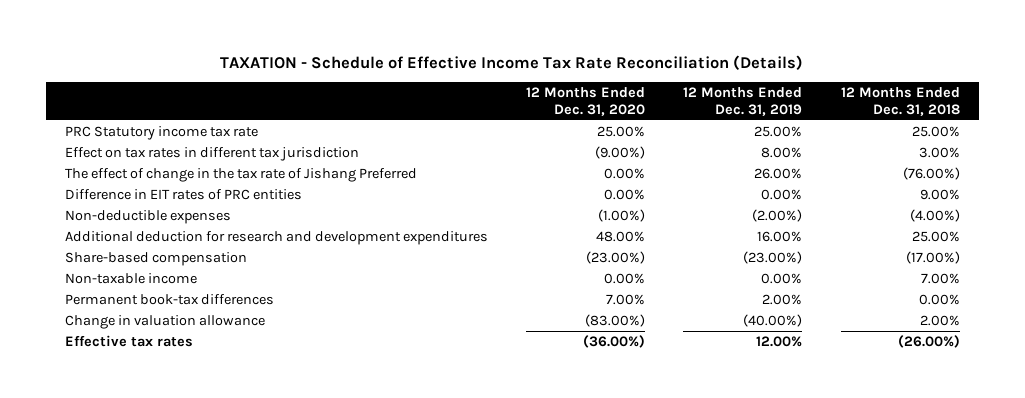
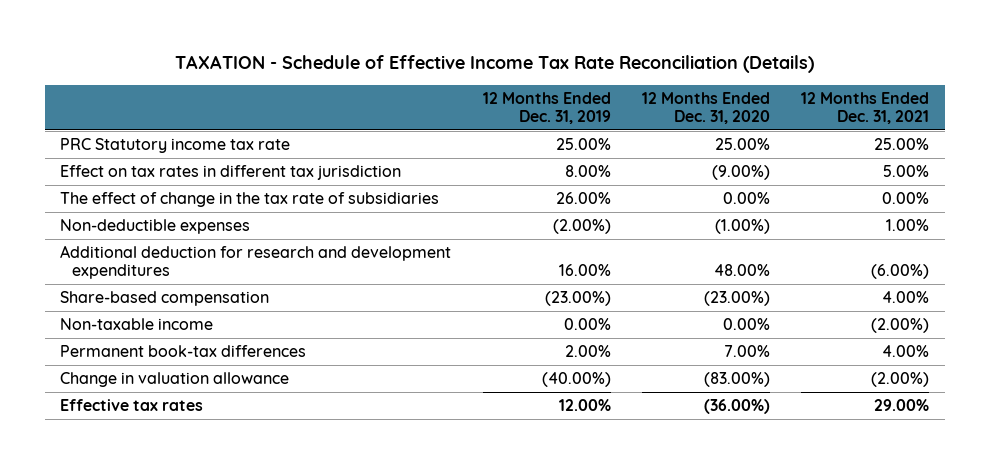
[840,87,960,117] 12 Months Ended Dec. 31, 2018 -> none
none -> [801,91,930,125] 12 Months Ended Dec. 31, 2021
[65,188,303,200] Difference in EIT rates of PRC entities -> none
[65,167,418,182] The effect of change in the tax rate of Jishang Preferred -> [60,192,440,208] The effect of change in the tax rate of subsidiaries

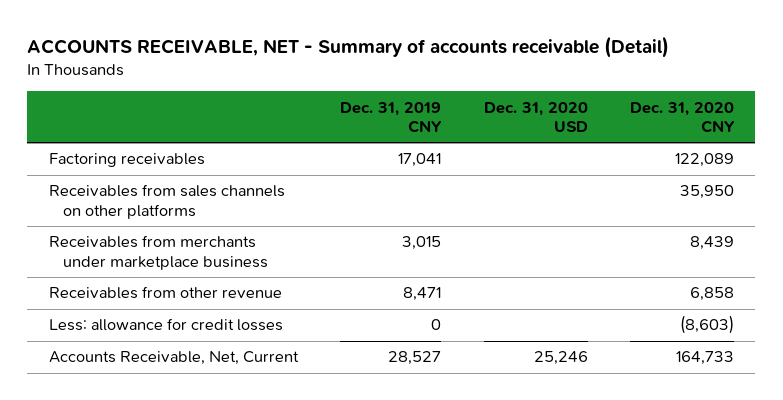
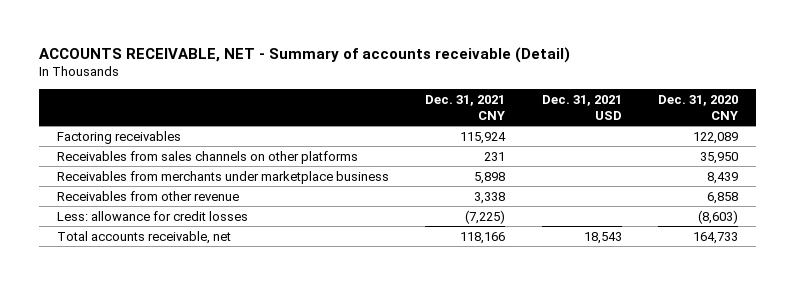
[340,101,443,134] Dec. 31, 2019 CNY -> none
[483,101,588,133] Dec. 31, 2020 USD -> none
none -> [425,94,506,120] Dec. 31, 2021 CNY
none -> [541,94,622,120] Dec. 31, 2021 USD
[48,351,299,366] Accounts Receivable, Net, Current -> [57,230,232,244] Total accounts receivable, net

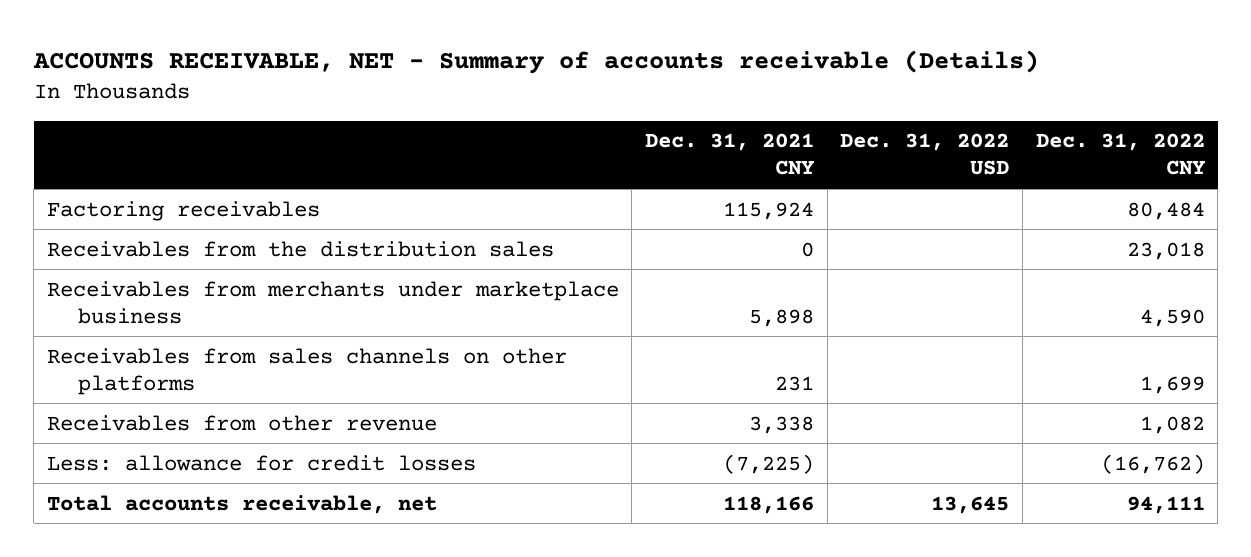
[38,46,570,63] ACCOUNTS RECEIVABLE, NET - Summary of accounts receivable (Detail) -> [32,50,1039,75] ACCOUNTS RECEIVABLE, NET - Summary of accounts receivable (Details)
[541,94,622,120] Dec. 31, 2021 USD -> none
[658,94,739,120] Dec. 31, 2020 CNY -> none
none -> [840,133,1010,176] Dec. 31, 2022 USD
none -> [1035,133,1206,176] Dec. 31, 2022 CNY
none -> [46,240,554,257] Receivables from the distribution sales
[57,150,359,164] Receivables from sales channels on other platforms -> [46,347,567,395] Receivables from sales channels on other platforms

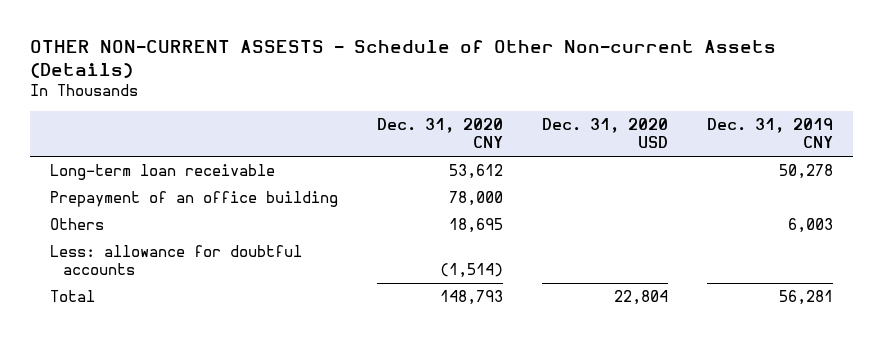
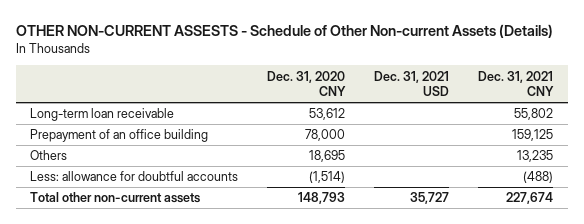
[542,118,669,149] Dec. 31, 2020 USD -> none
[707,118,834,149] Dec. 31, 2019 CNY -> none
none -> [374,70,450,97] Dec. 31, 2021 USD
none -> [478,70,555,97] Dec. 31, 2021 CNY
[49,290,95,303] Total -> [30,192,201,204] Total other non-current assets

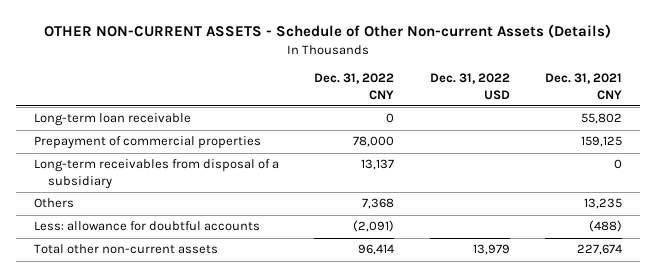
[15,23,553,38] OTHER NON-CURRENT ASSESTS - Schedule of Other Non-current Assets (Details) -> [44,24,612,39] OTHER NON-CURRENT ASSETS - Schedule of Other Non-current Assets (Details)
[267,70,347,97] Dec. 31, 2020 CNY -> none
[374,70,450,97] Dec. 31, 2021 USD -> none
none -> [314,73,395,100] Dec. 31, 2022 CNY
none -> [429,73,510,100] Dec. 31, 2022 USD
[30,129,209,143] Prepayment of an office building -> [33,136,261,150] Prepayment of commercial properties
none -> [33,159,279,189] Long-term receivables from disposal of a subsidiary

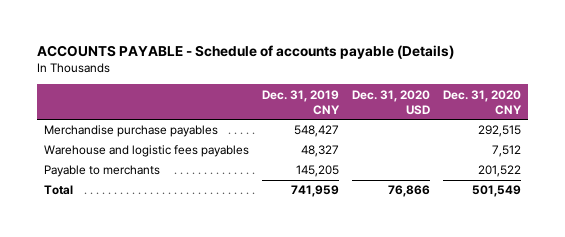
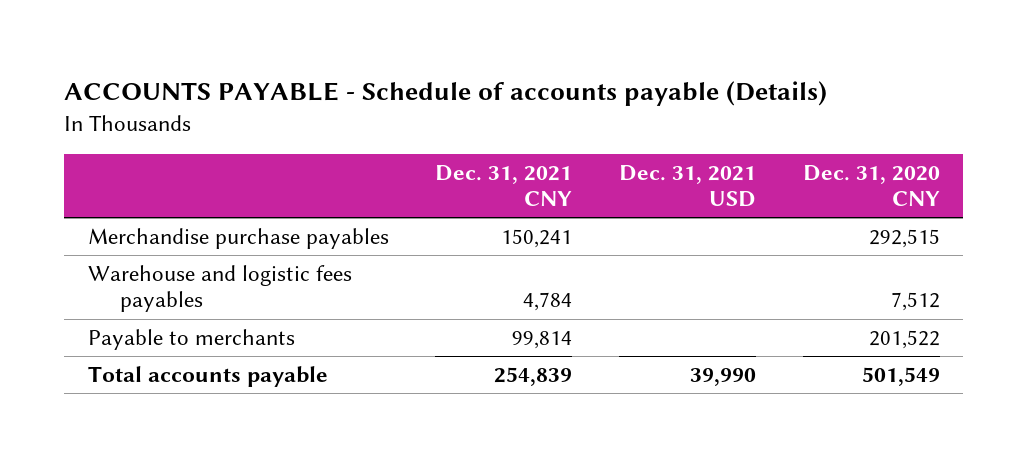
[261,89,340,115] Dec. 31, 2019 CNY -> none
[351,89,430,115] Dec. 31, 2020 USD -> none
none -> [435,164,573,207] Dec. 31, 2021 CNY
none -> [618,164,756,208] Dec. 31, 2021 USD
[43,185,73,196] Total -> [87,366,328,388] Total accounts payable

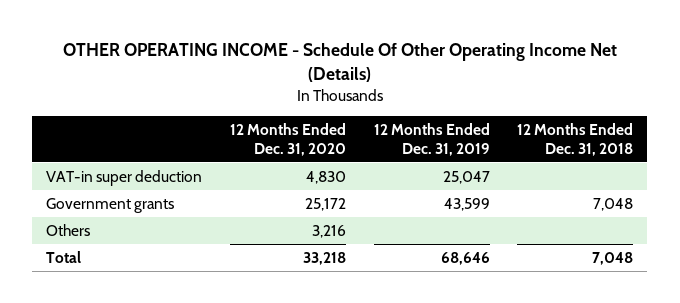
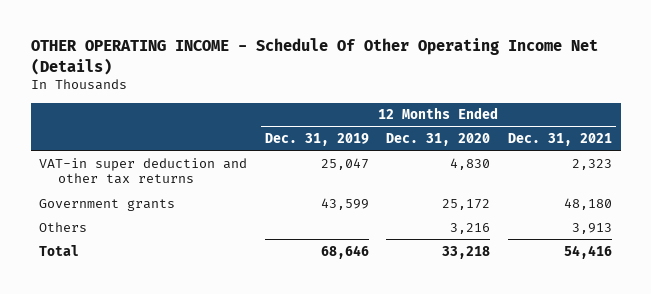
[517,122,634,156] 12 Months Ended Dec. 31, 2018 -> none
none -> [508,133,613,147] Dec. 31, 2021
[46,169,203,186] VAT-in super deduction -> [39,157,248,185] VAT-in super deduction and other tax returns

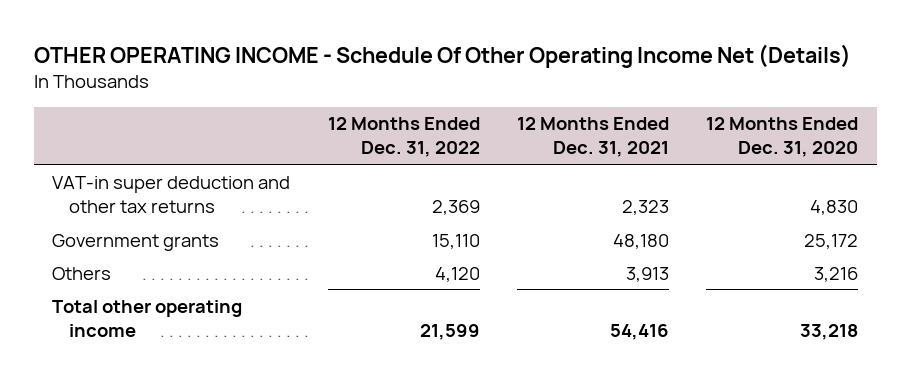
[264,133,369,147] Dec. 31, 2019 -> none
none -> [327,117,480,158] 12 Months Ended Dec. 31, 2022
[39,244,80,256] Total -> [52,299,243,337] Total other operating income

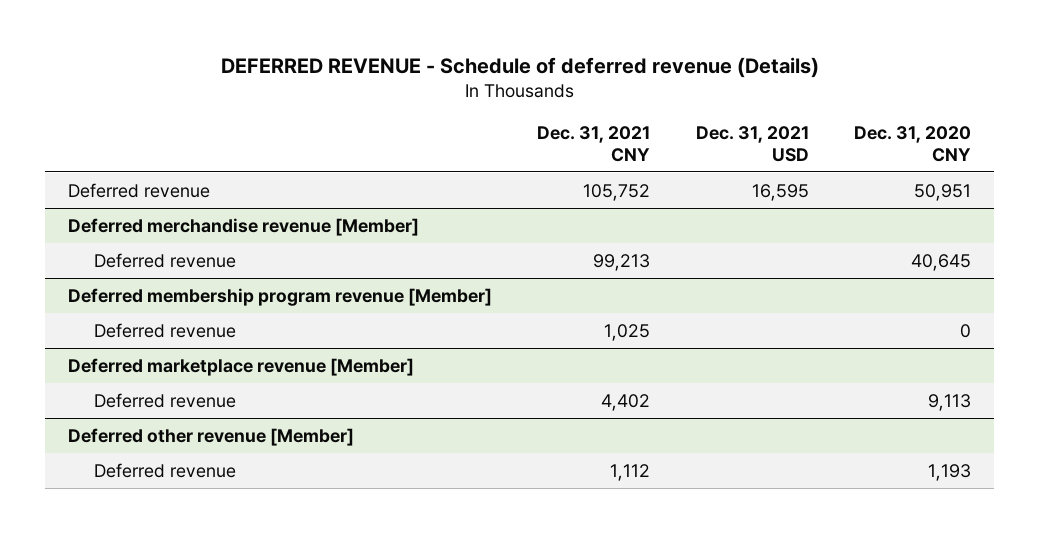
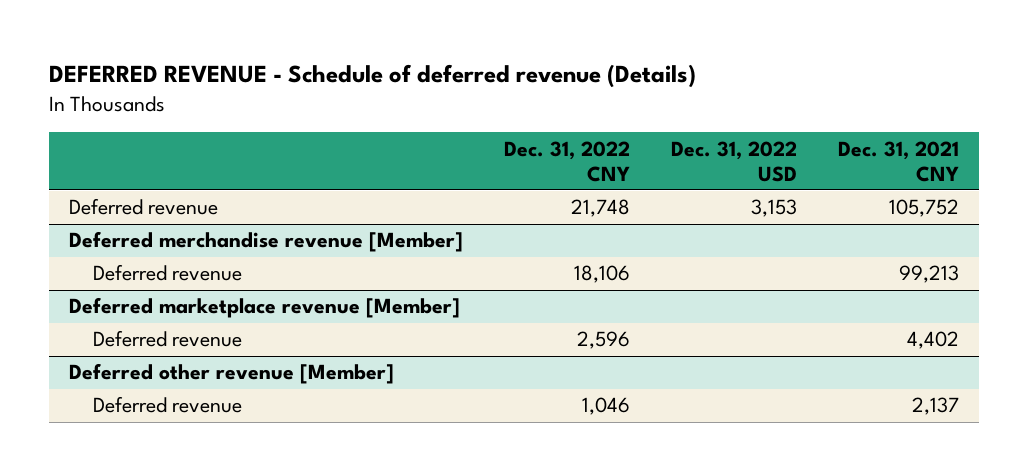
[695,125,809,162] Dec. 31, 2021 USD -> none
[853,125,971,162] Dec. 31, 2020 CNY -> none
none -> [503,140,630,182] Dec. 31, 2022 CNY
none -> [670,140,797,182] Dec. 31, 2022 USD
[68,287,493,306] Deferred membership program revenue [Member] -> none
[94,322,237,338] Deferred revenue -> none
[610,463,651,481] 1,112 -> [911,397,959,416] 2,137

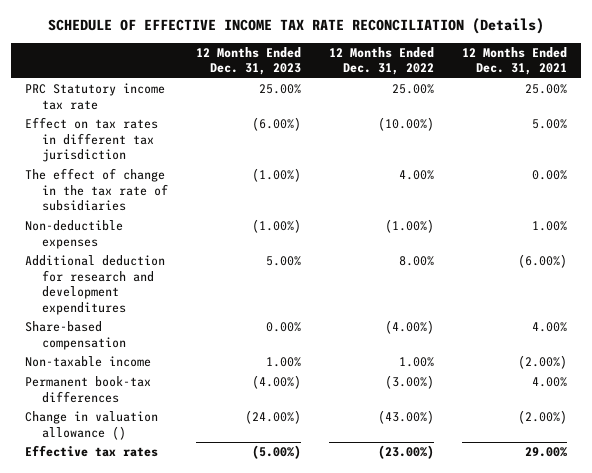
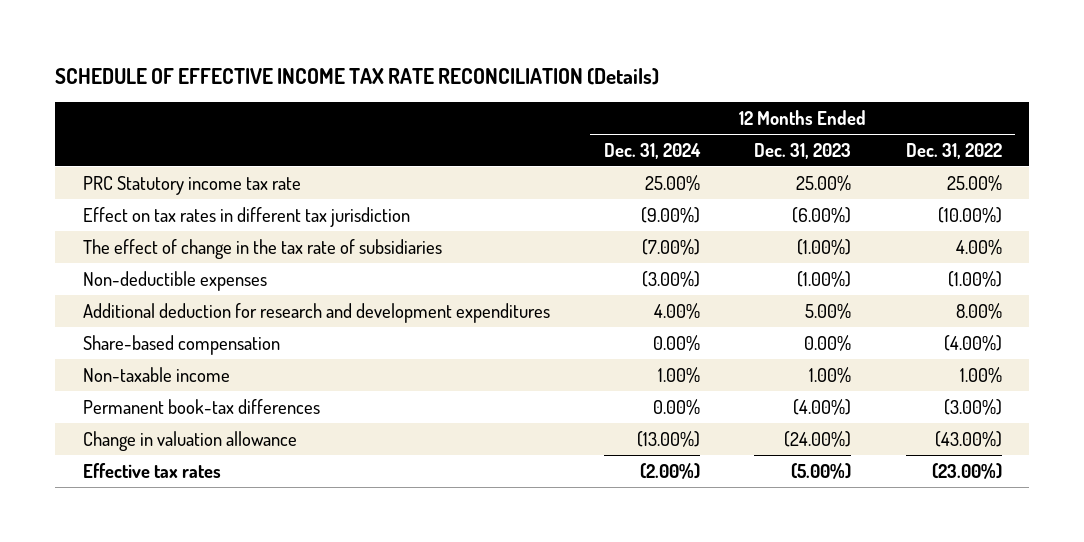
[461,46,567,76] 12 Months Ended Dec. 31, 2021 -> none
none -> [603,142,701,159] Dec. 31, 2024
[24,411,158,440] Change in valuation allowance () -> [82,430,297,451] Change in valuation allowance

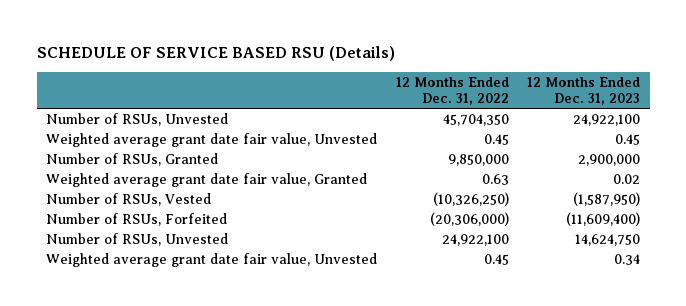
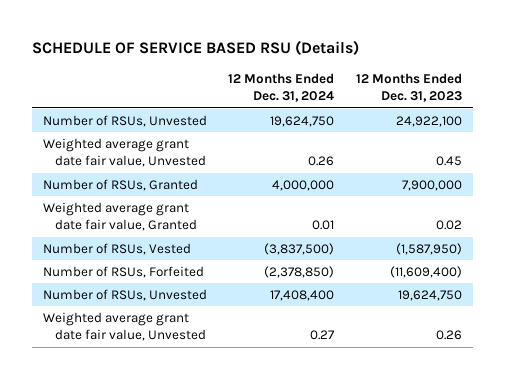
[395,76,509,105] 12 Months Ended Dec. 31, 2022 -> none
none -> [228,73,335,103] 12 Months Ended Dec. 31, 2024
[578,153,641,166] 2,900,000 -> [402,180,463,192] 7,900,000
[575,233,641,246] 14,624,750 -> [398,290,463,302] 19,624,750
[614,253,641,265] 0.34 -> [436,330,463,341] 0.26

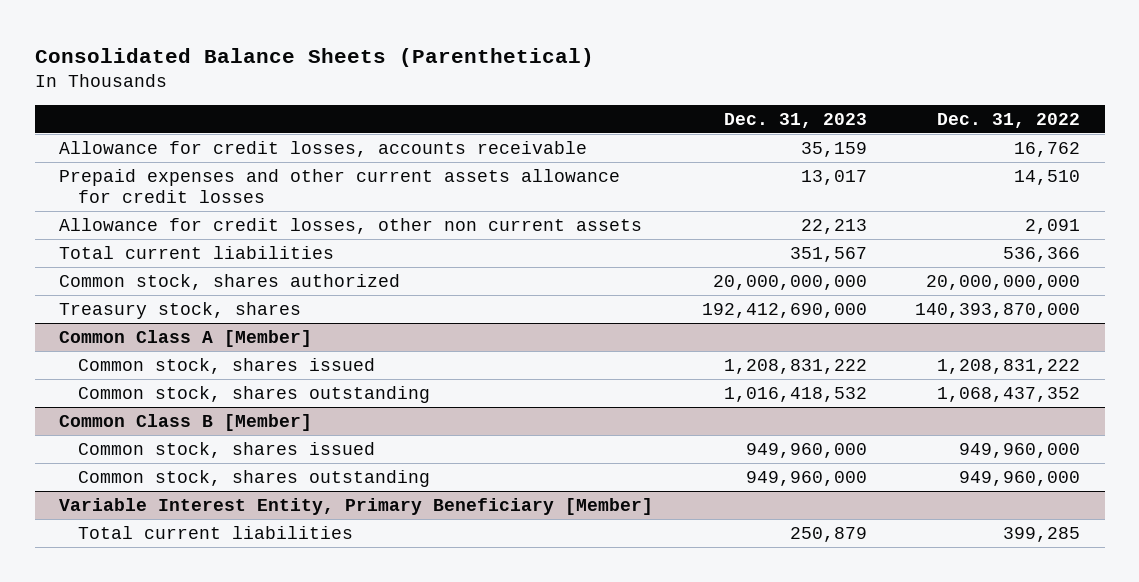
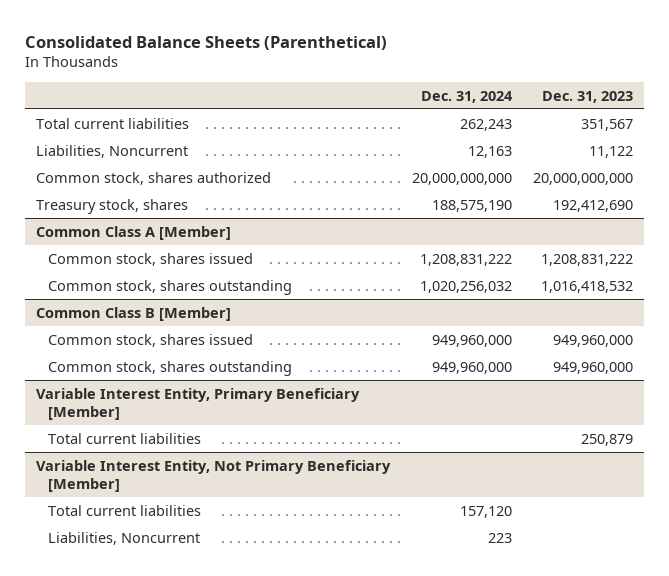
[937,113,1081,129] Dec. 31, 2022 -> none
none -> [420,90,513,103] Dec. 31, 2024
[59,140,588,157] Allowance for credit losses, accounts receivable -> none
[59,168,621,204] Prepaid expenses and other current assets allowance for credit losses -> none
[59,217,643,234] Allowance for credit losses, other non current assets -> none
none -> [35,144,188,158] Liabilities, Noncurrent
[701,302,867,318] 192,412,690,000 -> [553,199,634,212] 192,412,690
none -> [35,459,391,492] Variable Interest Entity, Not Primary Beneficiary [Member]
none -> [47,504,201,516] Total current liabilities
none -> [47,531,200,545] Liabilities, Noncurrent

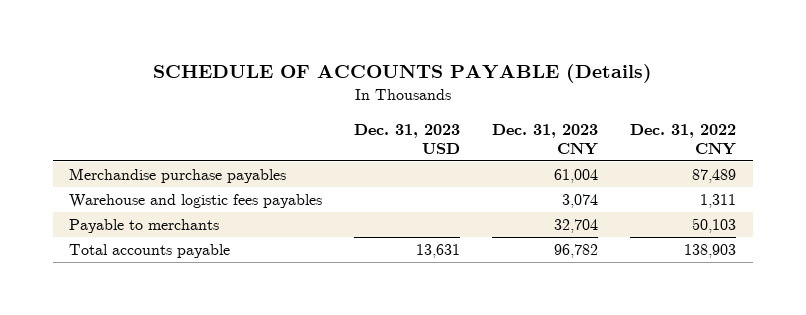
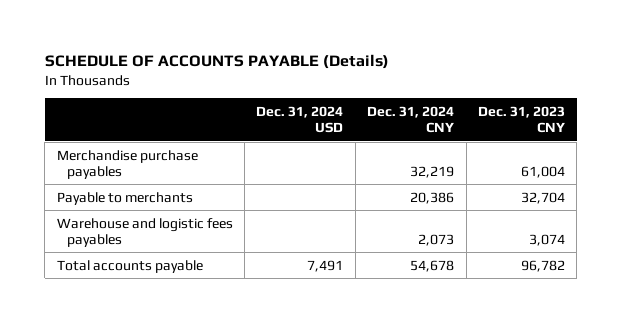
[354,123,461,155] Dec. 31, 2023 USD -> none
[630,123,737,156] Dec. 31, 2022 CNY -> none
none -> [256,106,344,134] Dec. 31, 2024 USD
none -> [367,106,455,134] Dec. 31, 2024 CNY
[69,194,323,209] Warehouse and logistic fees payables -> [56,217,233,247] Warehouse and logistic fees payables

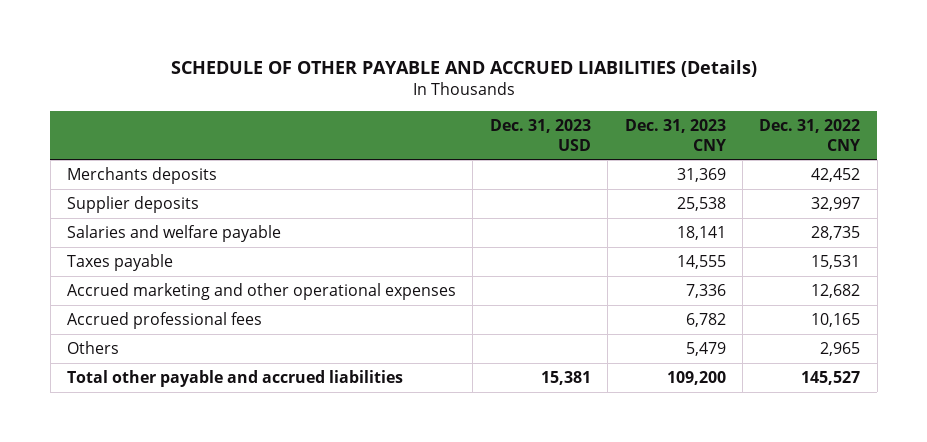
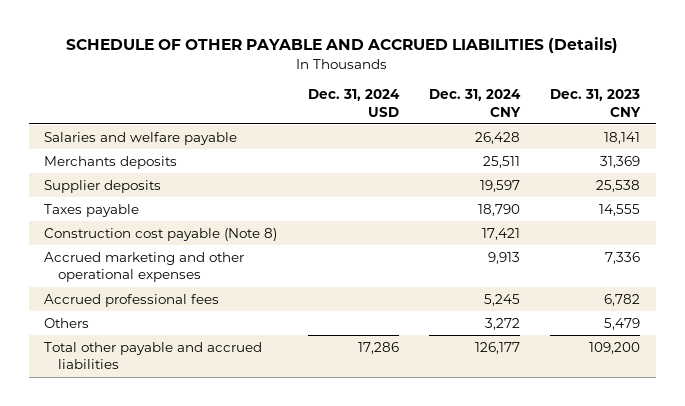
[489,118,591,151] Dec. 31, 2023 USD -> none
[759,118,861,151] Dec. 31, 2022 CNY -> none
none -> [307,89,400,117] Dec. 31, 2024 USD
none -> [428,89,521,117] Dec. 31, 2024 CNY
[66,224,281,242] Salaries and welfare payable -> [44,131,238,145] Salaries and welfare payable
none -> [44,227,278,241] Construction cost payable (Note 8)

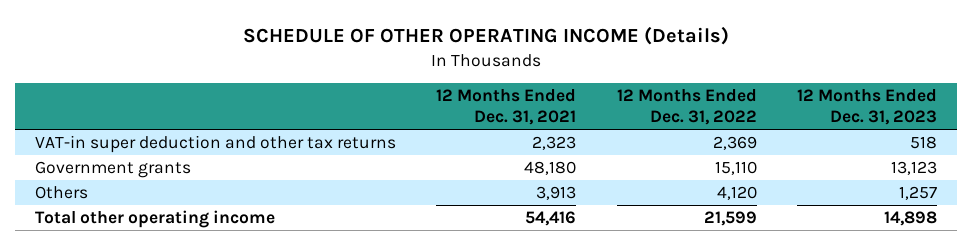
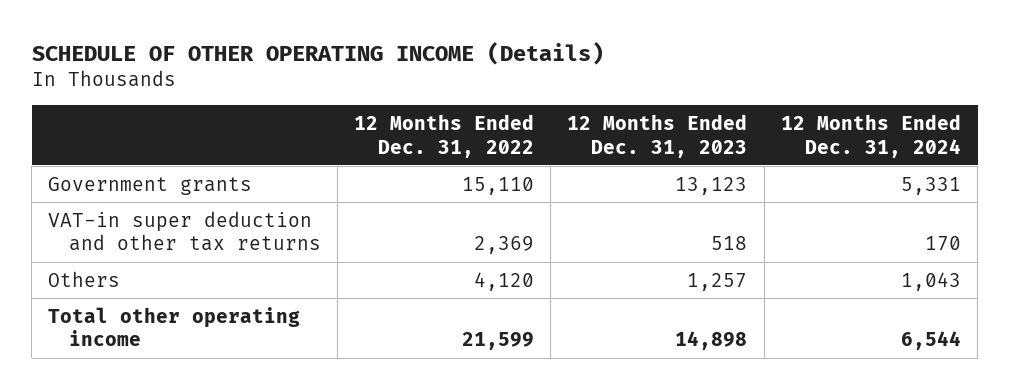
[436,89,577,126] 12 Months Ended Dec. 31, 2021 -> none
none -> [780,113,961,158] 12 Months Ended Dec. 31, 2024
[35,135,397,154] VAT-in super deduction and other tax returns -> [48,210,321,252] VAT-in super deduction and other tax returns

